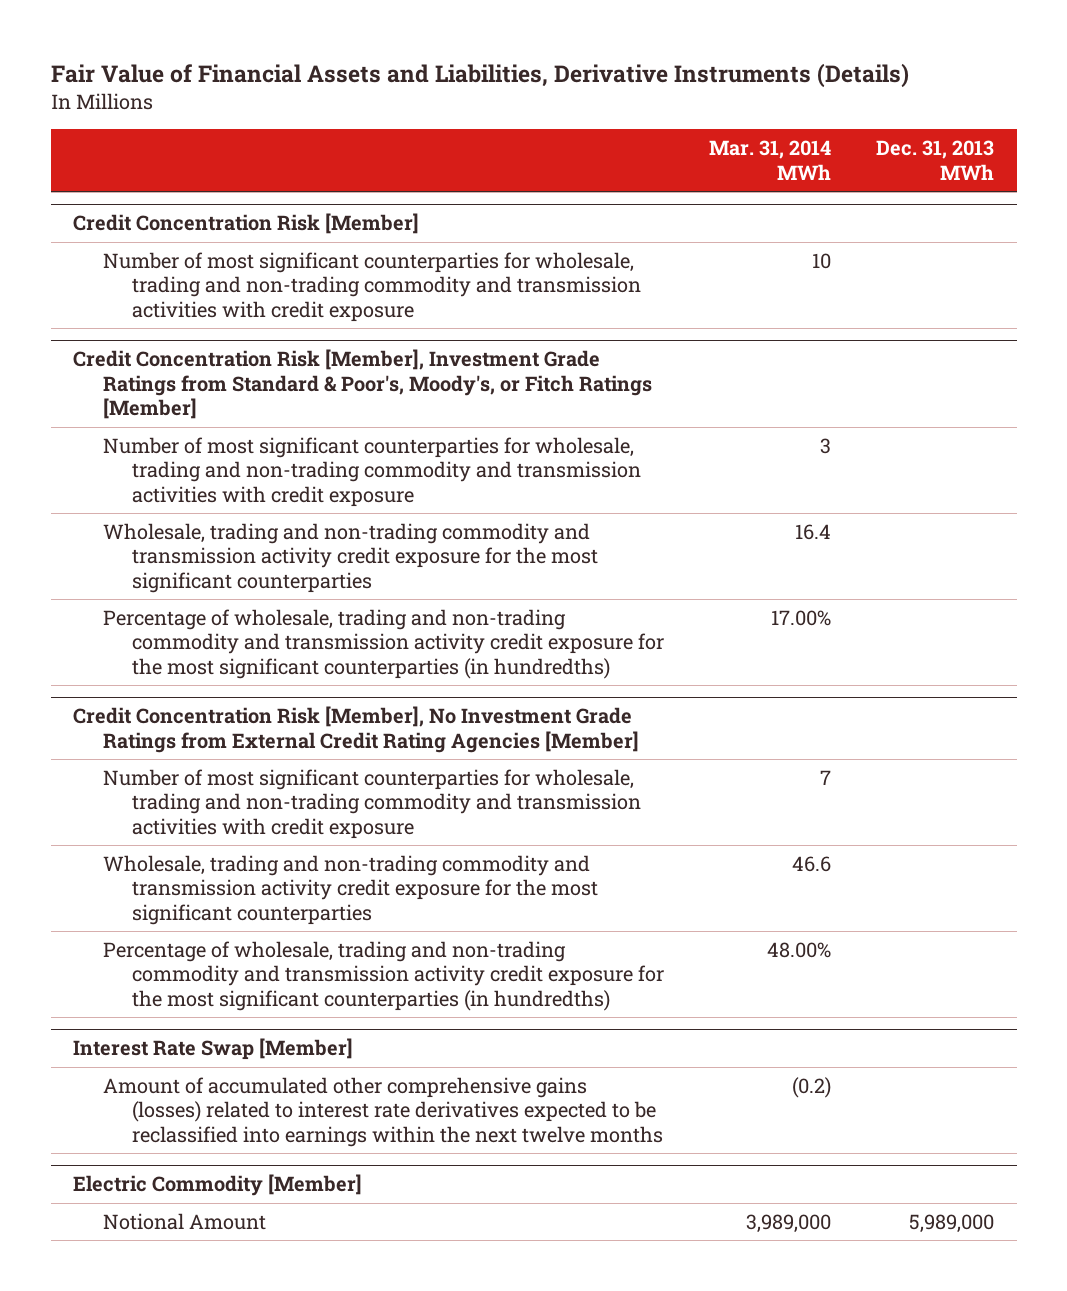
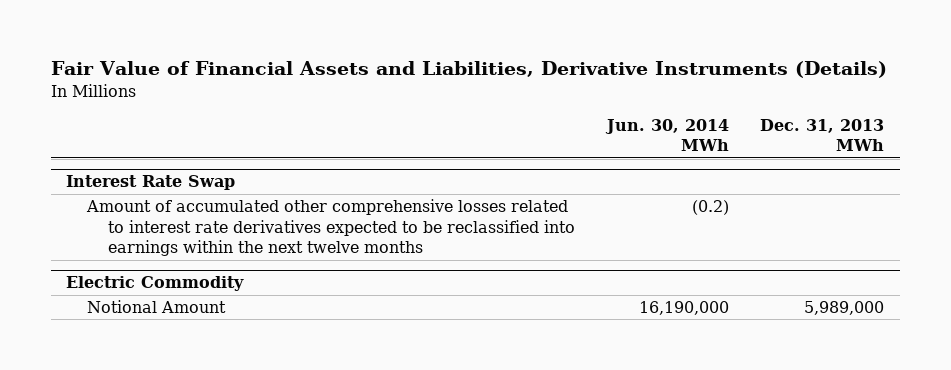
[708,140,831,180] Mar. 31, 2014 MWh -> none
none -> [604,118,729,152] Jun. 30, 2014 MWh
[73,213,420,235] Credit Concentration Risk [Member] -> none
[102,251,641,322] Number of most significant counterparties for wholesale, trading and non-trading commodity and transmission activities with credit exposure -> none
[73,349,652,420] Credit Concentration Risk [Member], Investment Grade Ratings from Standard & Poor's, Moody's, or Fitch Ratings [Member] -> none
[102,436,641,507] Number of most significant counterparties for wholesale, trading and non-trading commodity and transmission activities with credit exposure -> none
[102,522,598,593] Wholesale, trading and non-trading commodity and transmission activity credit exposure for the most significant counterparties -> none
[102,608,664,679] Percentage of wholesale, trading and non-trading commodity and transmission activity credit exposure for the most significant counterparties (in hundredths) -> none
[73,706,639,753] Credit Concentration Risk [Member], No Investment Grade Ratings from External Credit Rating Agencies [Member] -> none
[102,768,641,839] Number of most significant counterparties for wholesale, trading and non-trading commodity and transmission activities with credit exposure -> none
[102,854,598,925] Wholesale, trading and non-trading commodity and transmission activity credit exposure for the most significant counterparties -> none
[102,940,664,1011] Percentage of wholesale, trading and non-trading commodity and transmission activity credit exposure for the most significant counterparties (in hundredths) -> none
[73,1038,354,1061] Interest Rate Swap [Member] -> [66,175,236,191] Interest Rate Swap
[102,1076,663,1147] Amount of accumulated other comprehensive gains (losses) related to interest rate derivatives expected to be reclassified into earnings within the next twelve months -> [86,199,576,257] Amount of accumulated other comprehensive losses related to interest rate derivatives expected to be reclassified into earnings within the next twelve months
[73,1174,363,1197] Electric Commodity [Member] -> [66,276,245,292] Electric Commodity

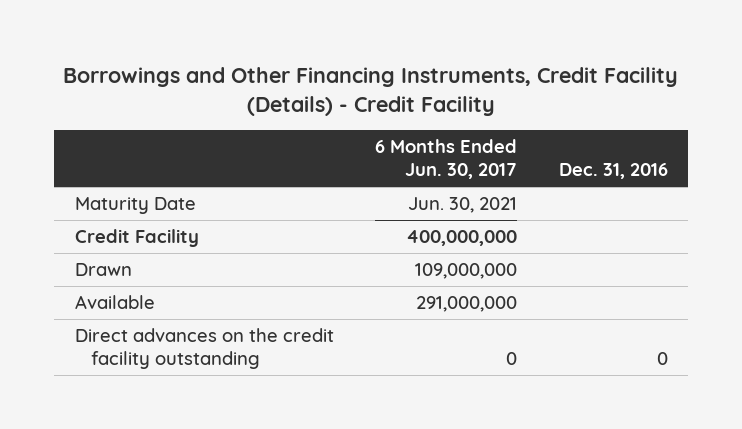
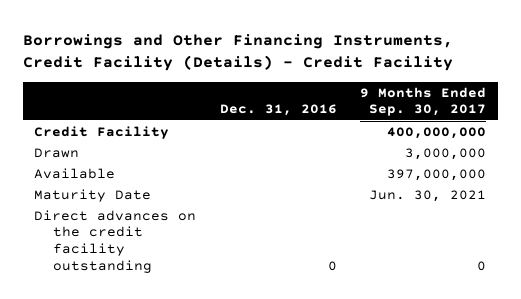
[375,139,518,180] 6 Months Ended Jun. 30, 2017 -> none
none -> [360,86,487,117] 9 Months Ended Sep. 30, 2017
[74,197,196,215] Maturity Date -> [34,188,152,202] Maturity Date

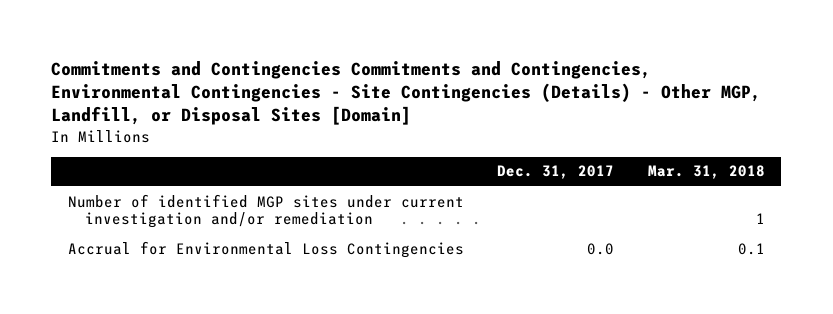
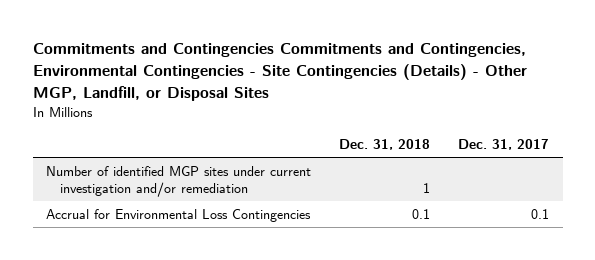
[51,60,762,126] Commitments and Contingencies Commitments and Contingencies, Environmental Contingencies - Site Contingencies (Details) - Other MGP, Landfill, or Disposal Sites [Domain] -> [32,43,527,102] Commitments and Contingencies Commitments and Contingencies, Environmental Contingencies - Site Contingencies (Details) - Other MGP, Landfill, or Disposal Sites
[647,165,765,180] Mar. 31, 2018 -> none
none -> [339,139,431,151] Dec. 31, 2018
[587,242,615,255] 0.0 -> [530,208,549,219] 0.1

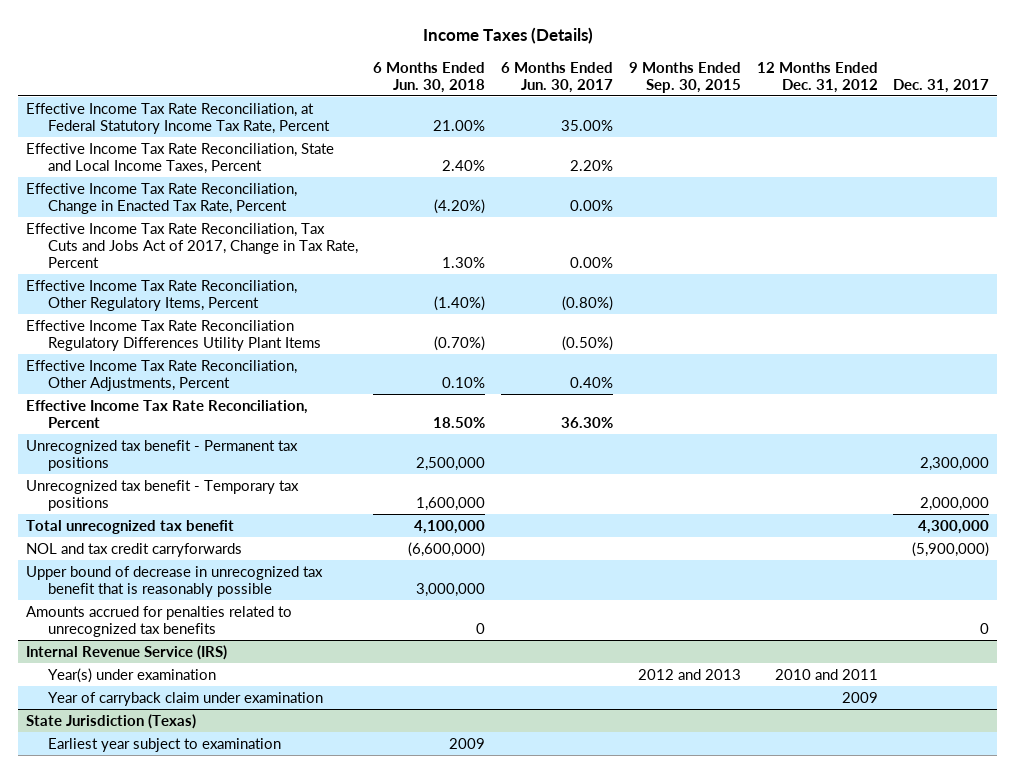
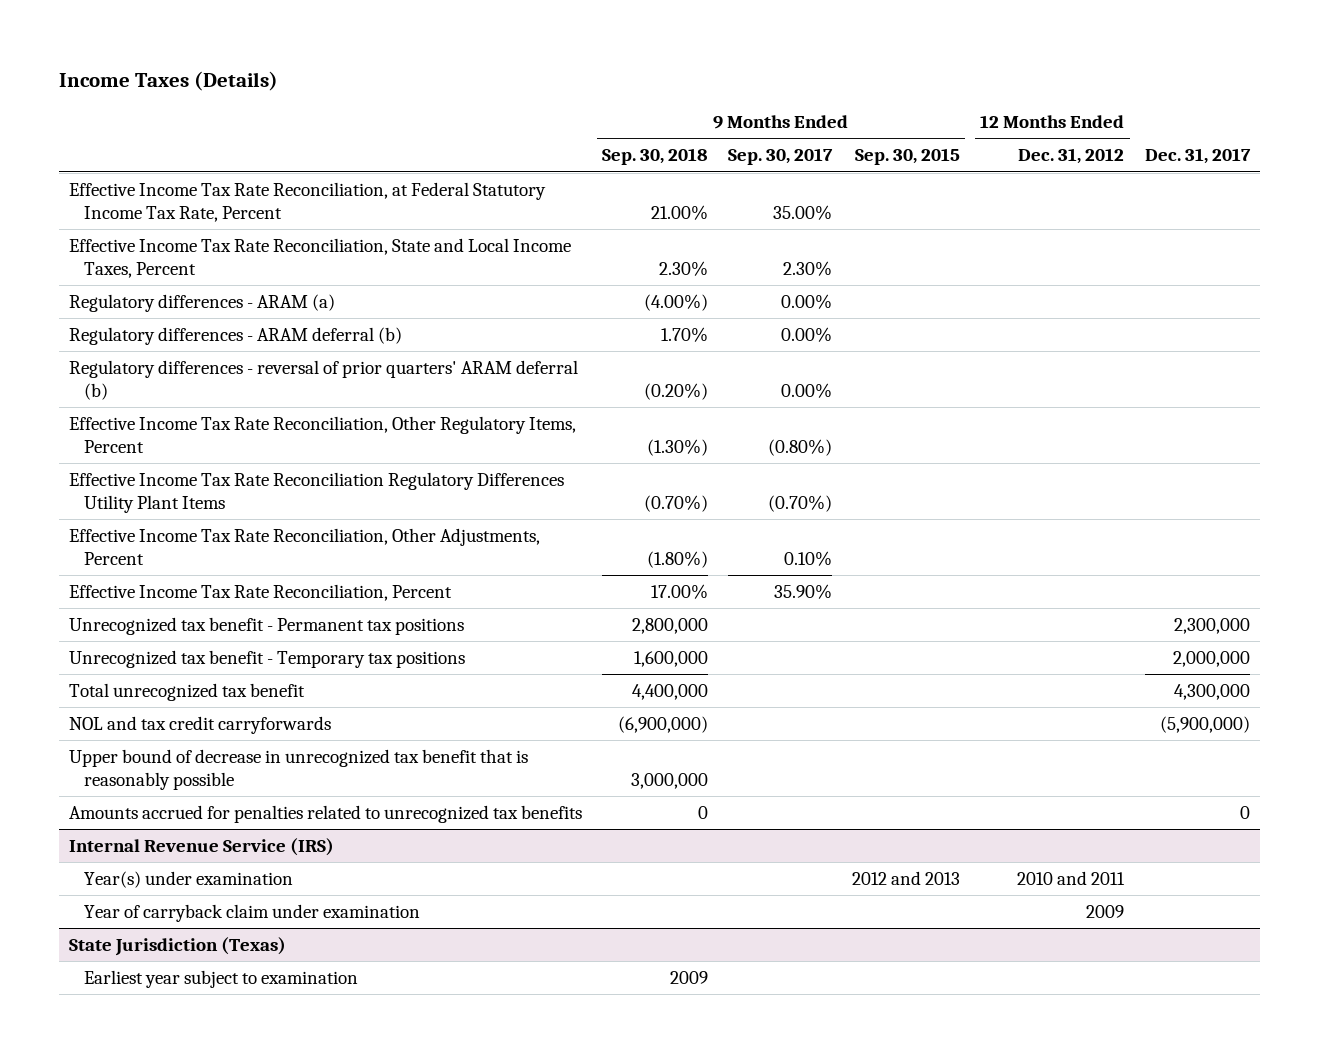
[373,61,486,93] 6 Months Ended Jun. 30, 2018 -> none
[501,61,614,93] 6 Months Ended Jun. 30, 2017 -> none
none -> [602,148,709,166] Sep. 30, 2018
none -> [728,148,834,166] Sep. 30, 2017
[25,182,297,215] Effective Income Tax Rate Reconciliation, Change in Enacted Tax Rate, Percent -> [68,293,335,312] Regulatory differences - ARAM (a)
[25,222,358,269] Effective Income Tax Rate Reconciliation, Tax Cuts and Jobs Act of 2017, Change in Tax Rate, Percent -> [68,326,402,345] Regulatory differences - ARAM deferral (b)
none -> [68,359,578,400] Regulatory differences - reversal of prior quarters' ARAM deferral (b)

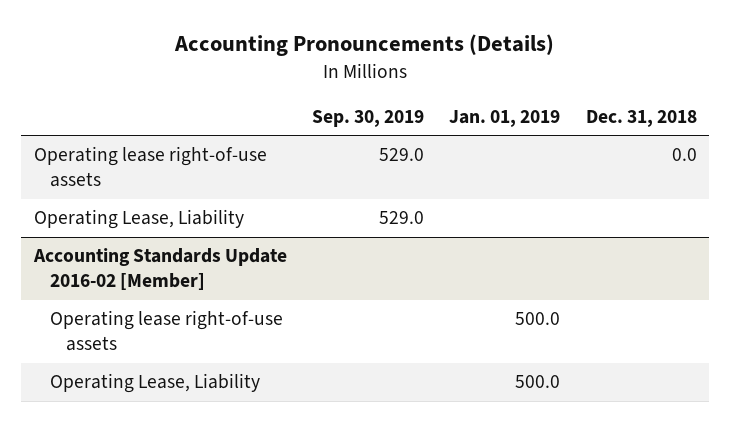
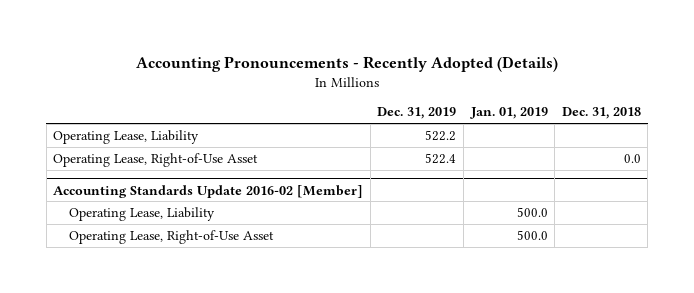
[174,34,555,57] Accounting Pronouncements (Details) -> [135,55,558,72] Accounting Pronouncements - Recently Adopted (Details)
[312,109,425,127] Sep. 30, 2019 -> none
none -> [377,107,457,120] Dec. 31, 2019
[33,146,267,188] Operating lease right-of-use assets -> none
none -> [53,152,259,167] Operating Lease, Right-of-Use Asset
[50,310,284,352] Operating lease right-of-use assets -> none
none -> [68,229,274,244] Operating Lease, Right-of-Use Asset

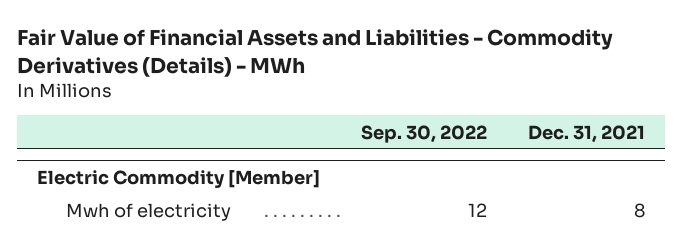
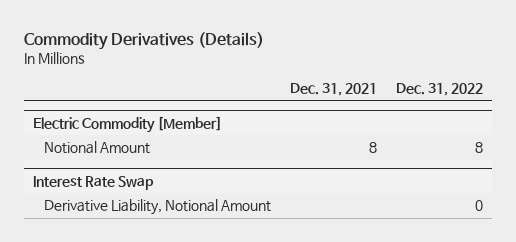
[17,29,614,77] Fair Value of Financial Assets and Liabilities - Commodity Derivatives (Details) - MWh -> [23,31,264,50] Commodity Derivatives (Details)
[361,124,488,143] Sep. 30, 2022 -> none
none -> [395,83,483,97] Dec. 31, 2022
[66,203,232,222] Mwh of electricity -> [44,141,151,155] Notional Amount
none -> [33,175,155,190] Interest Rate Swap
none -> [44,199,272,216] Derivative Liability, Notional Amount

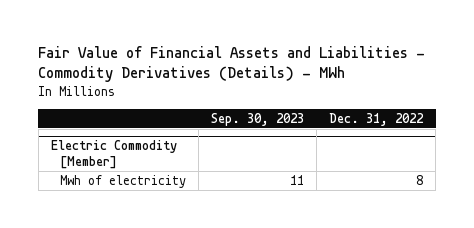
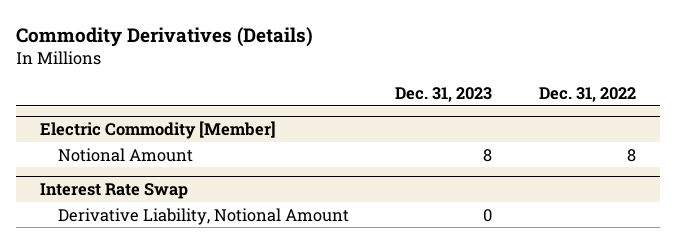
[38,46,426,83] Fair Value of Financial Assets and Liabilities - Commodity Derivatives (Details) - MWh -> [16,26,314,47] Commodity Derivatives (Details)
[211,112,305,126] Sep. 30, 2023 -> none
none -> [395,87,493,103] Dec. 31, 2023
[59,174,186,188] Mwh of electricity -> [57,147,193,162] Notional Amount
none -> [39,183,188,200] Interest Rate Swap
none -> [57,207,349,225] Derivative Liability, Notional Amount

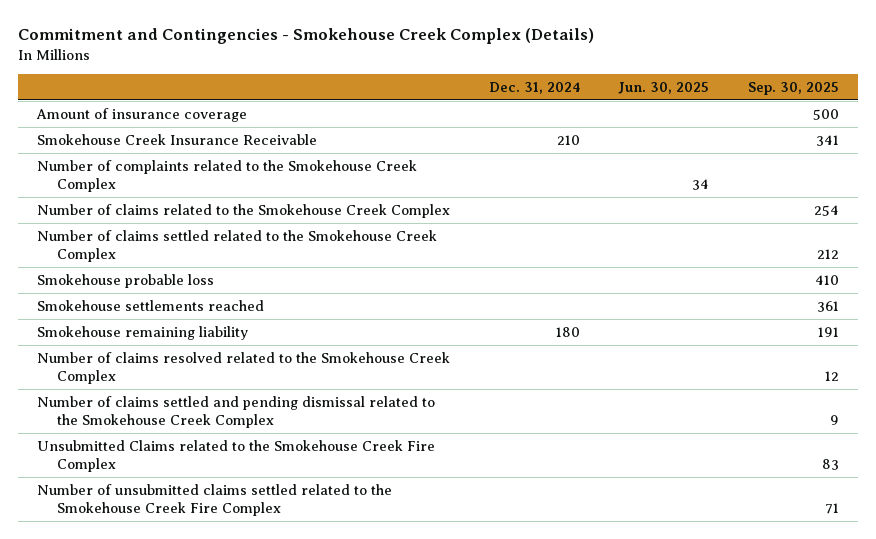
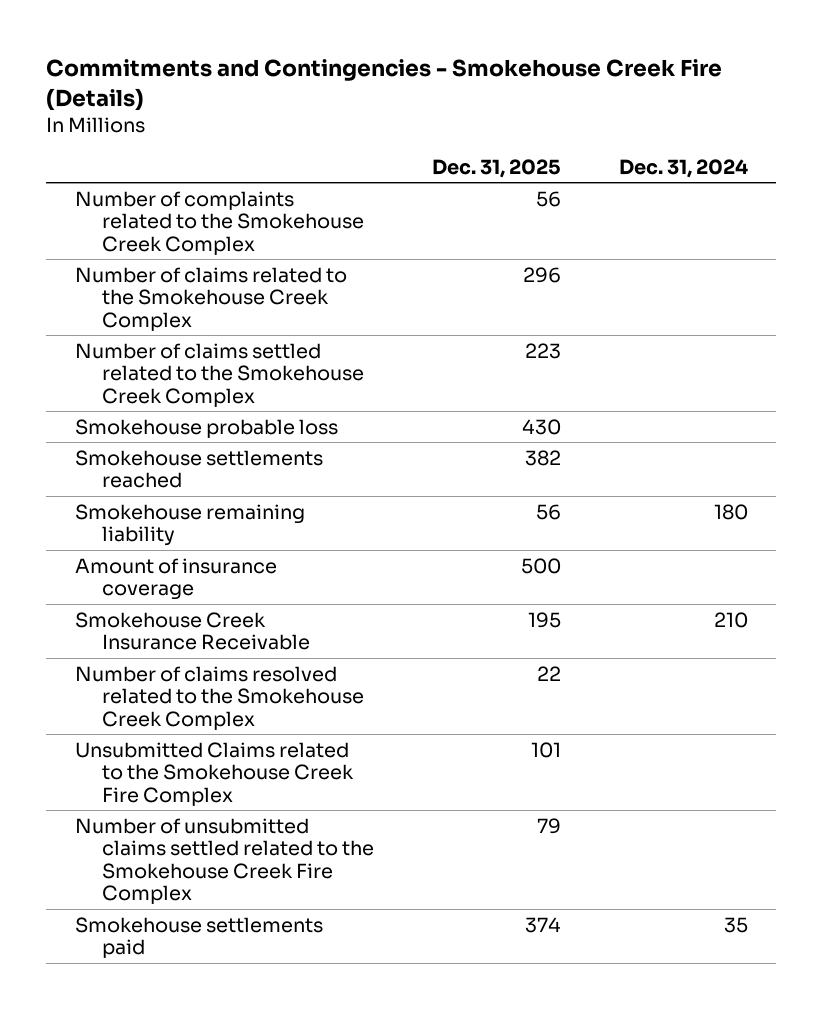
[17,28,594,45] Commitment and Contingencies - Smokehouse Creek Complex (Details) -> [45,58,722,111] Commitments and Contingencies - Smokehouse Creek Fire (Details)
[618,81,710,94] Jun. 30, 2025 -> none
[748,81,840,95] Sep. 30, 2025 -> none
none -> [431,158,561,178] Dec. 31, 2025
[36,107,248,122] Amount of insurance coverage -> [74,557,277,601] Amount of insurance coverage
[37,133,318,145] Smokehouse Creek Insurance Receivable -> [74,611,311,651] Smokehouse Creek Insurance Receivable
[37,395,436,428] Number of claims settled and pending dismissal related to the Smokehouse Creek Complex -> none
none -> [74,916,323,959] Smokehouse settlements paid

